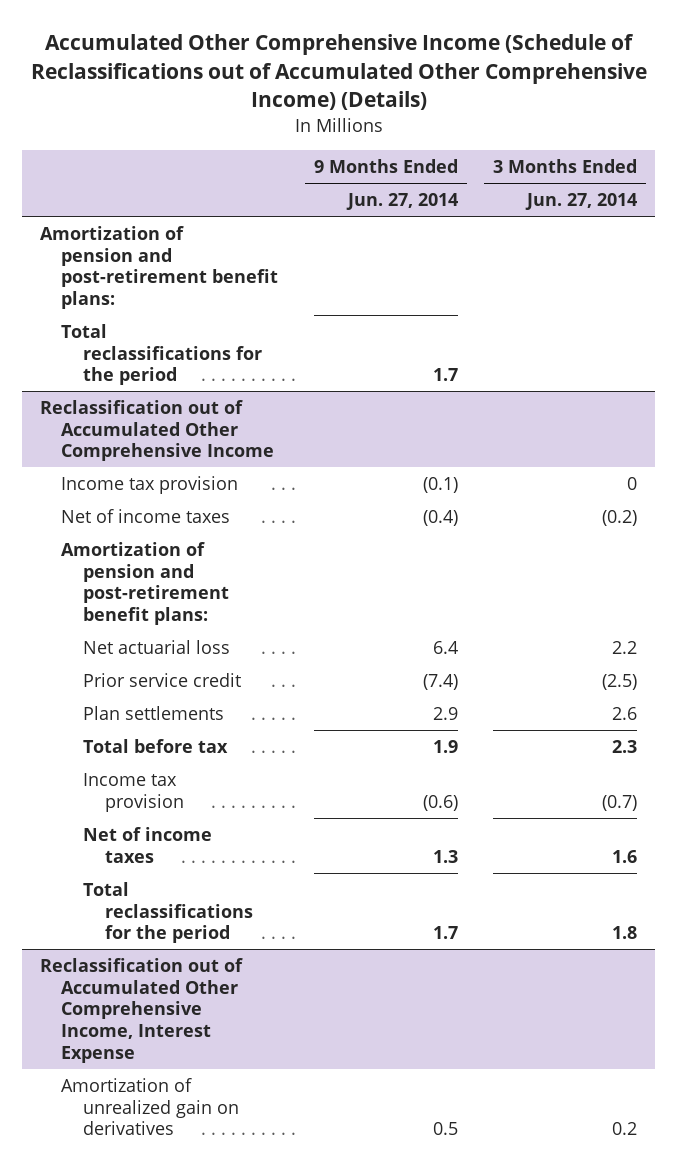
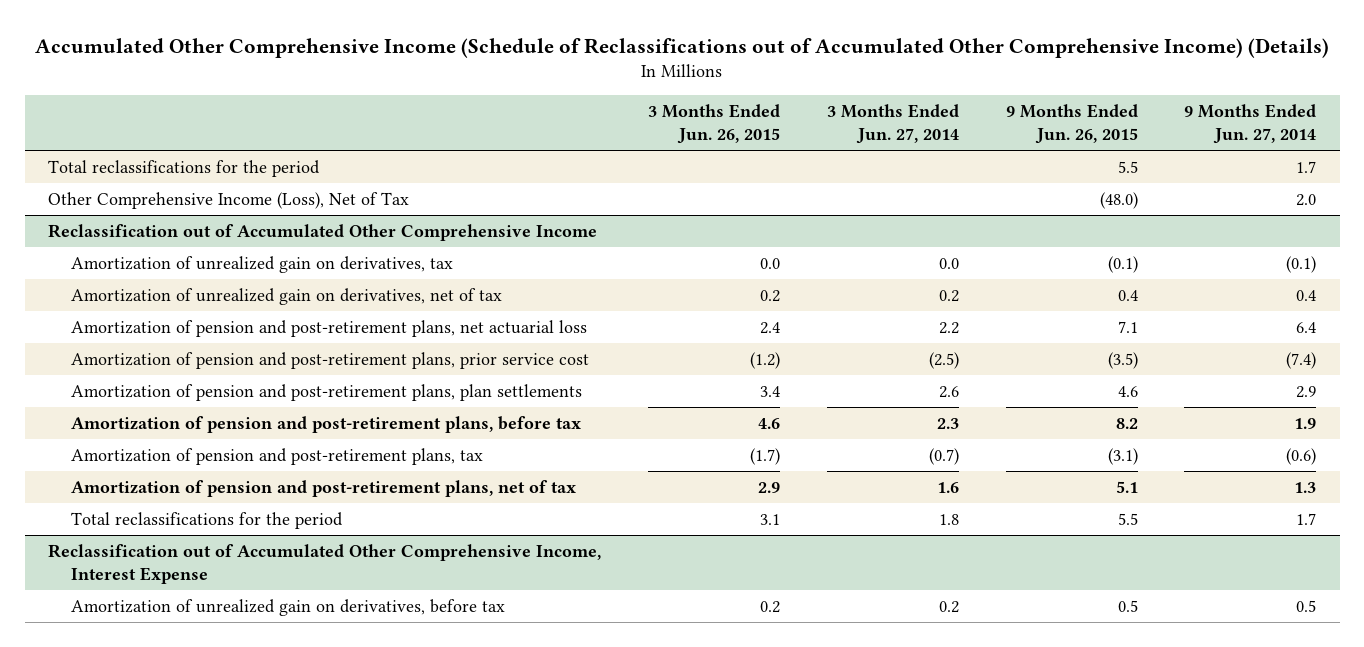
none -> [647,104,780,145] 3 Months Ended Jun. 26, 2015
none -> [1005,104,1138,145] 9 Months Ended Jun. 26, 2015
[39,225,279,310] Amortization of pension and post-retirement benefit plans: -> none
none -> [47,191,409,209] Other Comprehensive Income (Loss), Net of Tax
[61,475,239,494] Income tax provision -> none
[61,541,230,626] Amortization of pension and post-retirement benefit plans: -> none
none -> [71,255,454,273] Amortization of unrealized gain on derivatives, tax
[61,508,231,523] Net of income taxes -> [71,287,503,305] Amortization of unrealized gain on derivatives, net of tax
[422,509,458,526] (0.4) -> [1296,289,1317,301] 0.4
[602,509,638,526] (0.2) -> [938,289,959,302] 0.2
[83,639,231,654] Net actuarial loss -> [71,319,588,337] Amortization of pension and post-retirement plans, net actuarial loss
[83,672,242,687] Prior service credit -> [71,351,590,369] Amortization of pension and post-retirement plans, prior service cost
[83,705,225,720] Plan settlements -> [71,383,583,401] Amortization of pension and post-retirement plans, plan settlements
[83,738,229,753] Total before tax -> [71,415,582,433] Amortization of pension and post-retirement plans, before tax
[83,772,184,812] Income tax provision -> [71,447,484,465] Amortization of pension and post-retirement plans, tax
[83,826,213,863] Net of income taxes -> [71,479,577,497] Amortization of pension and post-retirement plans, net of tax
[61,1077,240,1136] Amortization of unrealized gain on derivatives -> [71,598,506,616] Amortization of unrealized gain on derivatives, before tax

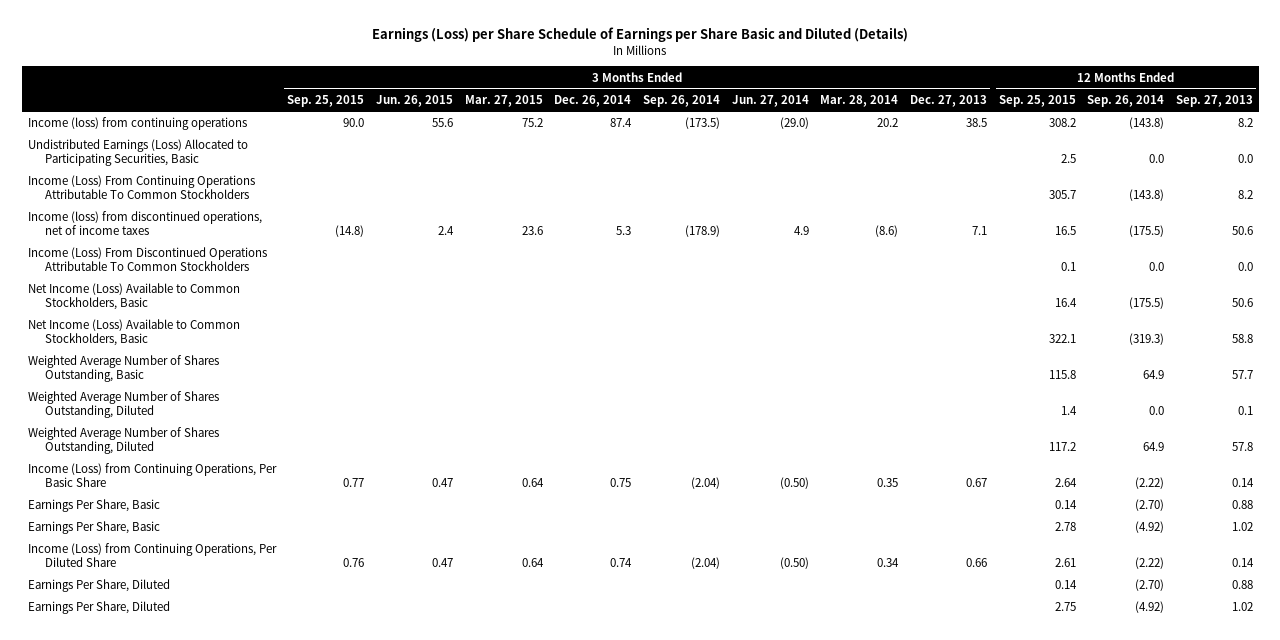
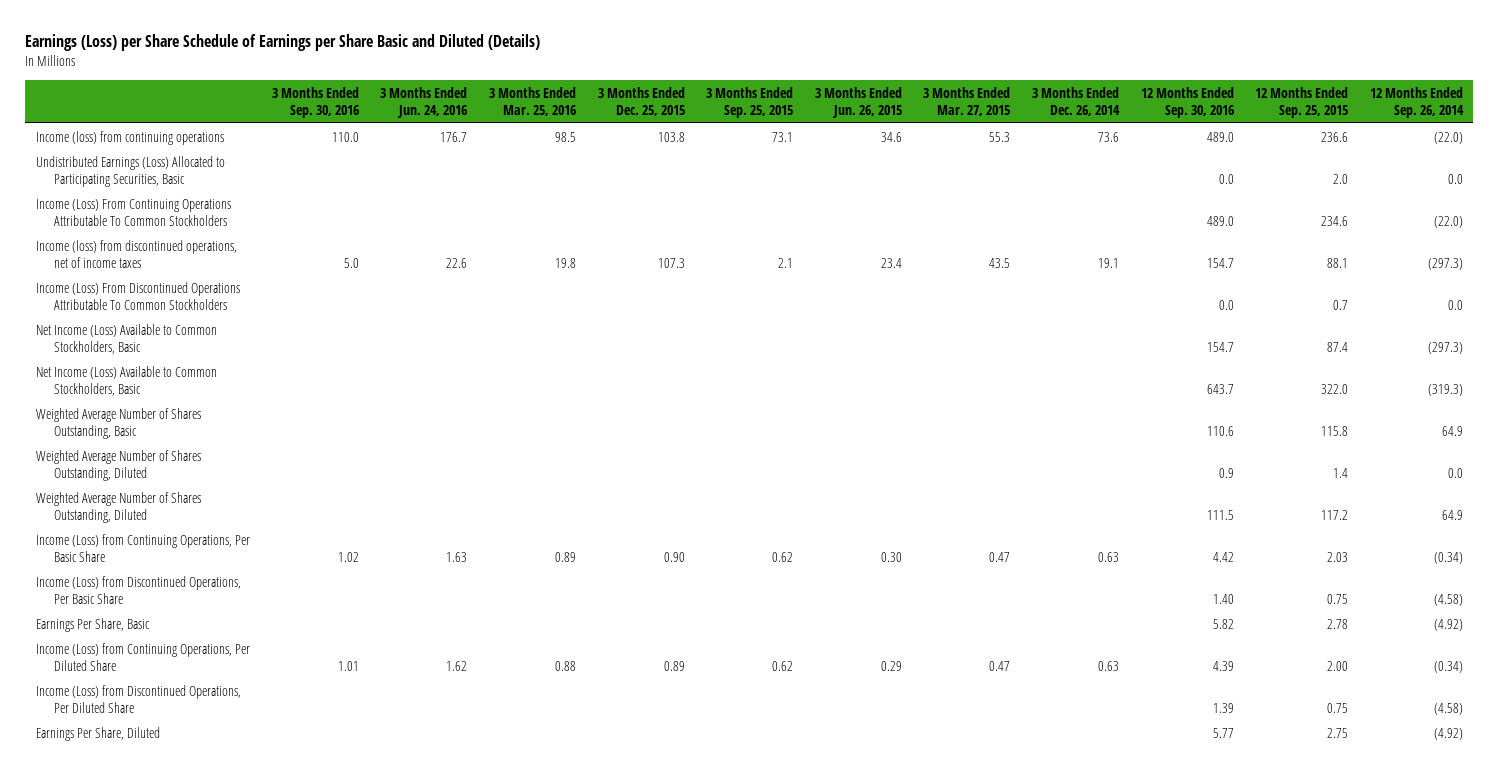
[642,95,720,108] Sep. 26, 2014 -> none
[731,95,809,108] Jun. 27, 2014 -> none
[820,95,899,108] Mar. 28, 2014 -> none
[909,95,987,108] Dec. 27, 2013 -> none
[1175,95,1253,108] Sep. 27, 2013 -> none
none -> [271,87,359,119] 3 Months Ended Sep. 30, 2016
none -> [380,87,468,119] 3 Months Ended Jun. 24, 2016
none -> [488,87,576,117] 3 Months Ended Mar. 25, 2016
none -> [597,87,685,117] 3 Months Ended Dec. 25, 2015
none -> [1140,87,1234,119] 12 Months Ended Sep. 30, 2016
[343,118,365,128] 90.0 -> [772,131,794,142] 73.1
[431,118,453,128] 55.6 -> [880,131,902,142] 34.6
[521,118,543,128] 75.2 -> [989,131,1011,142] 55.3
[610,118,633,128] 87.4 -> [1097,131,1119,142] 73.6
[1048,118,1076,128] 308.2 -> [1321,131,1349,142] 236.6
[1129,117,1165,130] (143.8) -> [1433,131,1463,144] (22.0)
[1060,154,1076,164] 2.5 -> [1333,173,1349,184] 2.0
[1048,190,1076,200] 305.7 -> [1321,215,1349,226] 234.6
[1129,189,1165,202] (143.8) -> [1433,215,1463,228] (22.0)
[335,225,365,238] (14.8) -> [778,257,794,268] 2.1
[437,226,454,236] 2.4 -> [880,257,902,268] 23.4
[521,226,543,236] 23.6 -> [989,257,1011,268] 43.5
[616,226,632,236] 5.3 -> [1097,257,1119,268] 19.1
[1054,226,1076,236] 16.5 -> [1327,257,1349,268] 88.1
[1129,225,1165,238] (175.5) -> [1427,257,1463,270] (297.3)
[1060,262,1076,272] 0.1 -> [1333,299,1349,310] 0.7
[1054,298,1077,308] 16.4 -> [1327,341,1349,352] 87.4
[1129,297,1165,310] (175.5) -> [1427,341,1463,354] (297.3)
[1048,334,1076,344] 322.1 -> [1321,383,1349,394] 322.0
[343,478,365,488] 0.77 -> [772,551,794,562] 0.62
[431,478,453,488] 0.47 -> [880,551,902,562] 0.30
[521,478,544,488] 0.64 -> [989,551,1011,562] 0.47
[610,478,632,488] 0.75 -> [1097,551,1119,562] 0.63
[1054,478,1077,488] 2.64 -> [1327,551,1349,562] 2.03
[1135,477,1165,490] (2.22) -> [1433,551,1463,564] (0.34)
[27,499,160,513] Earnings Per Share, Basic -> [36,575,242,604] Income (Loss) from Discontinued Operations, Per Basic Share
[1054,500,1077,510] 0.14 -> [1327,593,1349,604] 0.75
[1135,499,1165,512] (2.70) -> [1433,593,1463,606] (4.58)
[343,558,365,568] 0.76 -> [772,660,794,671] 0.62
[431,558,453,568] 0.47 -> [880,660,902,671] 0.29
[521,558,544,568] 0.64 -> [989,660,1011,671] 0.47
[610,558,633,568] 0.74 -> [1097,660,1119,671] 0.63
[1054,558,1076,568] 2.61 -> [1327,660,1349,671] 2.00
[1135,557,1165,570] (2.22) -> [1433,660,1463,673] (0.34)
[27,579,170,593] Earnings Per Share, Diluted -> [36,684,242,713] Income (Loss) from Discontinued Operations, Per Diluted Share
[1054,580,1077,590] 0.14 -> [1327,702,1349,713] 0.75
[1135,579,1165,592] (2.70) -> [1433,702,1463,715] (4.58)

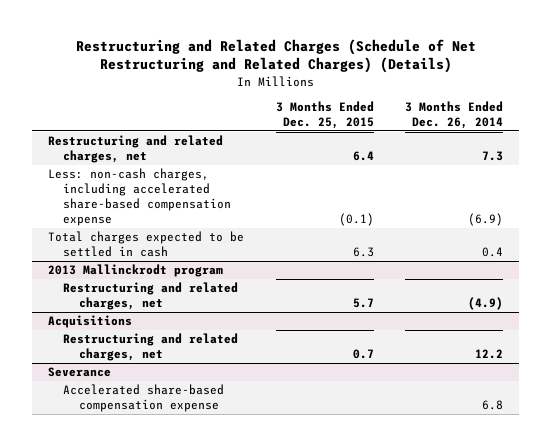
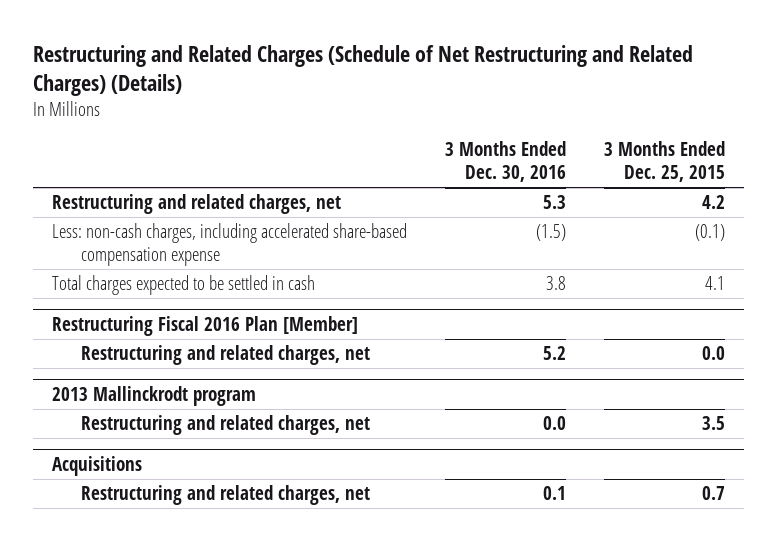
[405,101,504,129] 3 Months Ended Dec. 26, 2014 -> none
none -> [444,141,566,182] 3 Months Ended Dec. 30, 2016
[352,151,374,162] 6.4 -> [701,195,725,210] 4.2
[352,247,374,258] 6.3 -> [704,276,725,291] 4.1
none -> [51,315,358,336] Restructuring Fiscal 2016 Plan [Member]
none -> [81,345,371,366] Restructuring and related charges, net
[352,298,374,309] 5.7 -> [701,416,725,431] 3.5
[47,367,111,378] Severance -> none
[63,384,225,413] Accelerated share-based compensation expense -> none

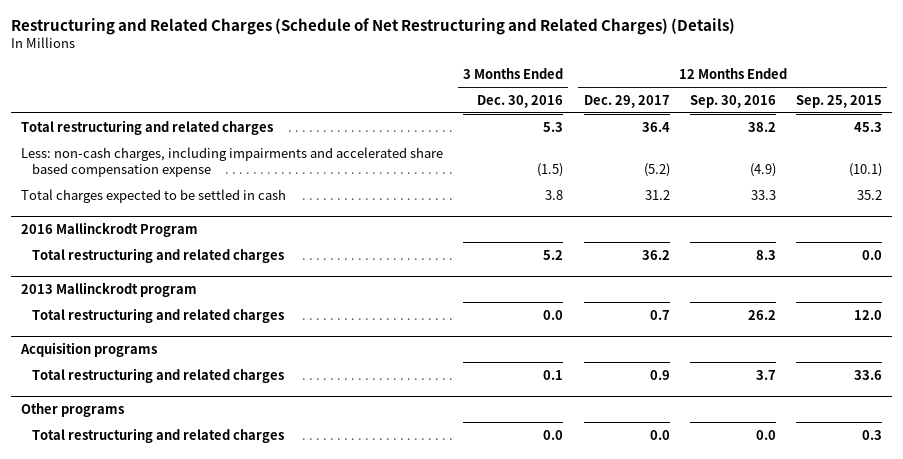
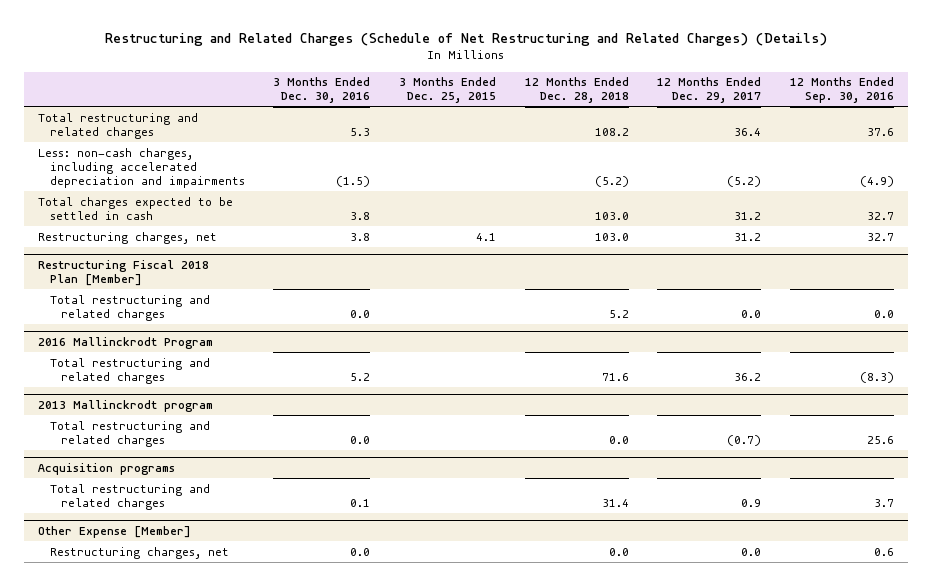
[796,94,883,108] Sep. 25, 2015 -> none
none -> [399,77,497,104] 3 Months Ended Dec. 25, 2015
none -> [524,77,629,104] 12 Months Ended Dec. 28, 2018
[747,121,776,132] 38.2 -> [867,127,895,136] 37.6
[20,146,443,177] Less: non-cash charges, including impairments and accelerated share based compensation expense -> [38,147,245,188] Less: non-cash charges, including accelerated depreciation and impairments
[750,189,776,200] 33.3 -> [867,211,895,220] 32.7
none -> [38,231,218,244] Restructuring charges, net
none -> [38,259,210,286] Restructuring Fiscal 2018 Plan [Member]
none -> [49,294,210,321] Total restructuring and related charges
[755,249,776,260] 8.3 -> [860,371,895,383] (8.3)
[649,309,670,320] 0.7 -> [727,434,762,446] (0.7)
[747,309,776,320] 26.2 -> [867,435,895,444] 25.6
[20,402,124,417] Other programs -> none
[31,427,284,443] Total restructuring and related charges -> none
none -> [38,525,192,538] Other Expense [Member]
none -> [49,546,229,559] Restructuring charges, net

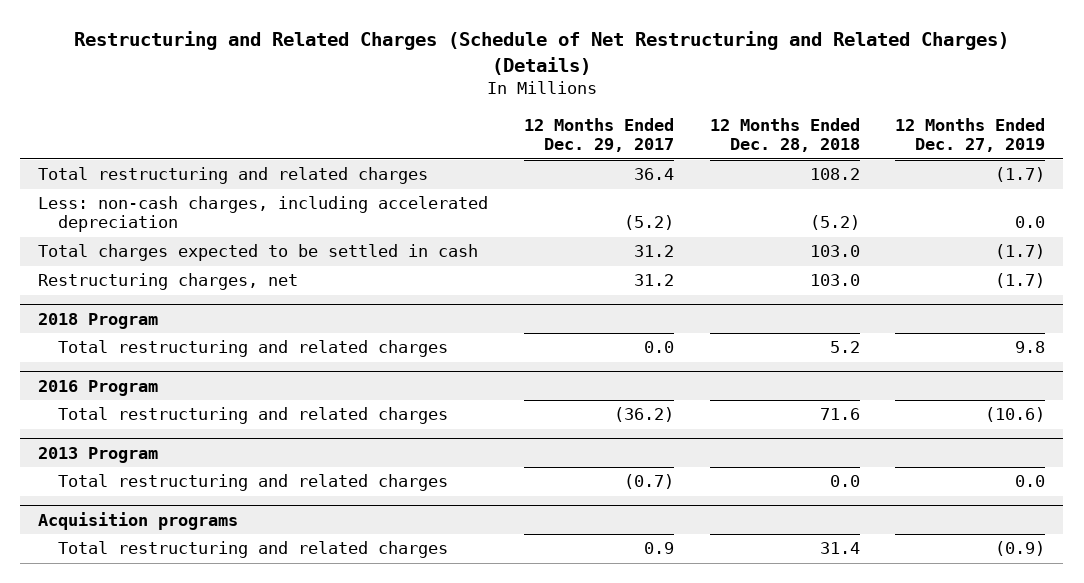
[273,77,371,104] 3 Months Ended Dec. 30, 2016 -> none
[399,77,497,104] 3 Months Ended Dec. 25, 2015 -> none
[790,77,895,104] 12 Months Ended Sep. 30, 2016 -> none
none -> [895,118,1046,153] 12 Months Ended Dec. 27, 2019
[38,147,245,188] Less: non-cash charges, including accelerated depreciation and impairments -> [38,196,489,233] Less: non-cash charges, including accelerated depreciation
[38,259,210,286] Restructuring Fiscal 2018 Plan [Member] -> [38,312,159,329] 2018 Program
[38,336,214,349] 2016 Mallinckrodt Program -> [38,379,159,396] 2016 Program
[734,372,762,381] 36.2 -> [614,407,675,423] (36.2)
[38,399,214,412] 2013 Mallinckrodt program -> [38,446,159,463] 2013 Program
[38,525,192,538] Other Expense [Member] -> none
[49,546,229,559] Restructuring charges, net -> none

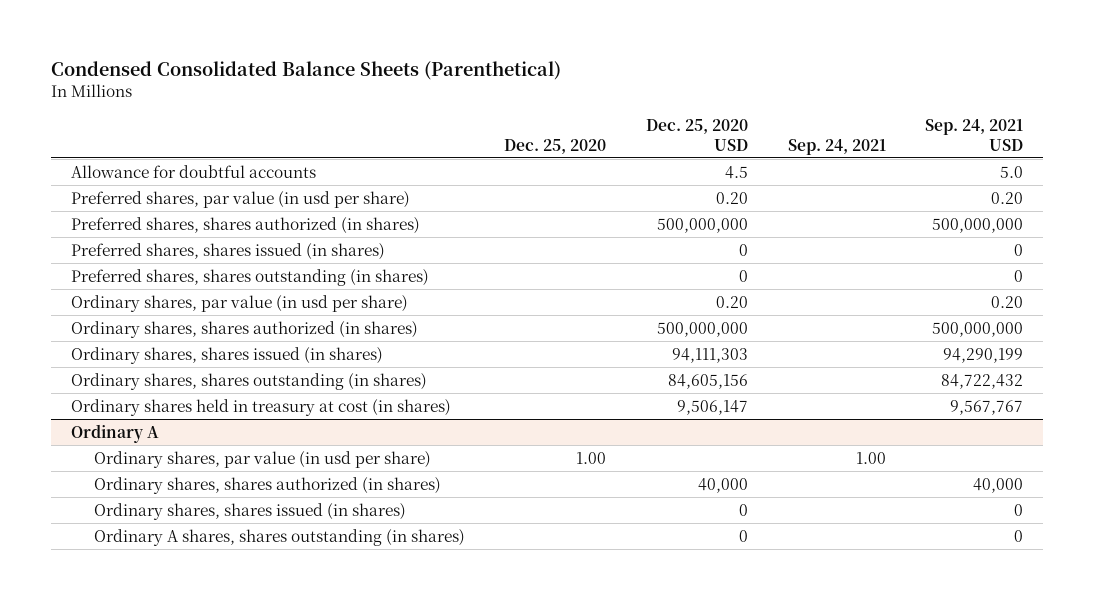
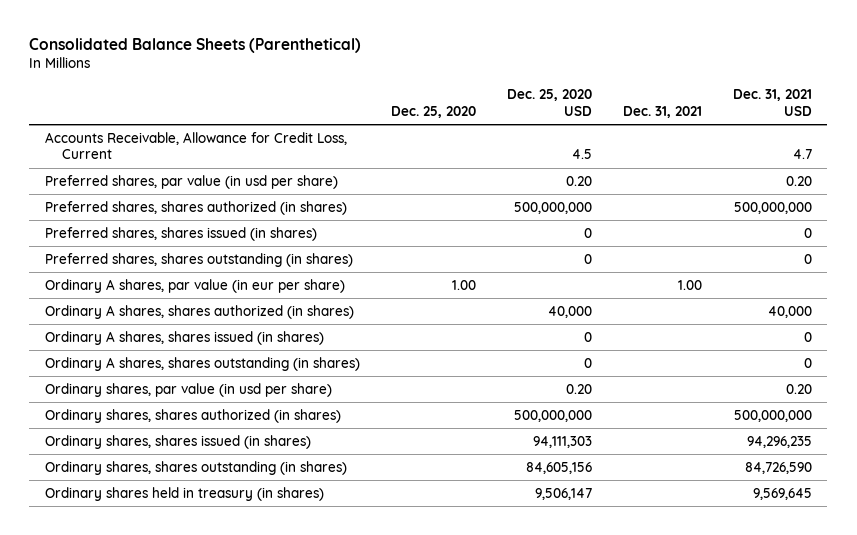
[51,60,562,80] Condensed Consolidated Balance Sheets (Parenthetical) -> [29,38,362,54] Consolidated Balance Sheets (Parenthetical)
[787,138,886,155] Sep. 24, 2021 -> none
[925,119,1024,151] Sep. 24, 2021 USD -> none
none -> [622,106,702,119] Dec. 31, 2021
none -> [732,89,812,117] Dec. 31, 2021 USD
[71,164,317,178] Allowance for doubtful accounts -> [44,131,347,160] Accounts Receivable, Allowance for Credit Loss, Current
none -> [44,278,345,293] Ordinary A shares, par value (in eur per share)
none -> [44,304,354,319] Ordinary A shares, shares authorized (in shares)
none -> [44,330,324,345] Ordinary A shares, shares issued (in shares)
none -> [44,356,360,371] Ordinary A shares, shares outstanding (in shares)
[71,423,160,443] Ordinary A -> none
[93,450,431,468] Ordinary shares, par value (in usd per share) -> none
[93,476,441,494] Ordinary shares, shares authorized (in shares) -> none
[93,502,406,520] Ordinary shares, shares issued (in shares) -> none
[93,528,465,546] Ordinary A shares, shares outstanding (in shares) -> none
[71,398,452,416] Ordinary shares held in treasury at cost (in shares) -> [44,486,324,501] Ordinary shares held in treasury (in shares)

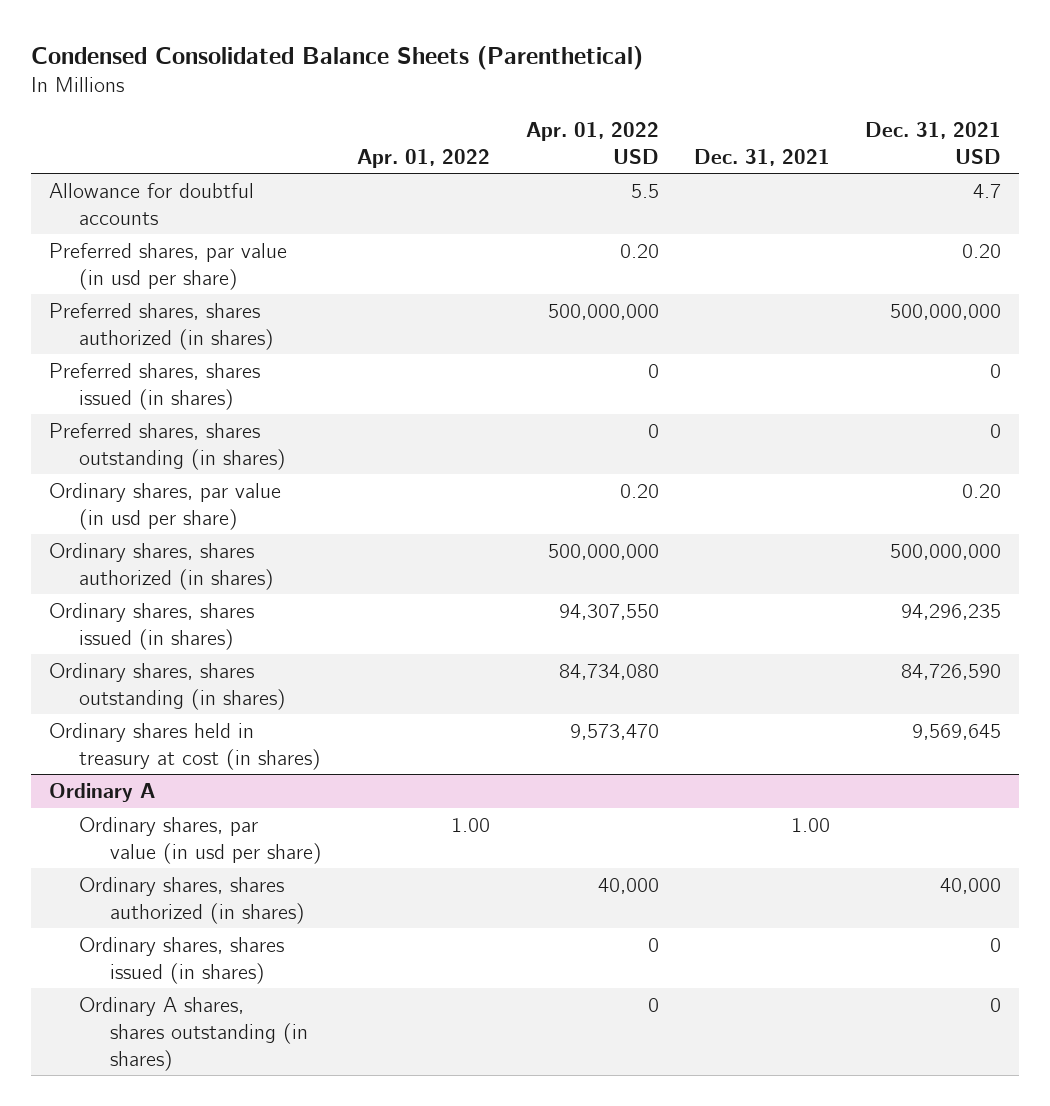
[29,38,362,54] Consolidated Balance Sheets (Parenthetical) -> [31,45,644,70] Condensed Consolidated Balance Sheets (Parenthetical)
[390,106,476,119] Dec. 25, 2020 -> none
[506,89,592,117] Dec. 25, 2020 USD -> none
none -> [357,148,491,168] Apr. 01, 2022
none -> [525,121,659,164] Apr. 01, 2022 USD
[44,131,347,160] Accounts Receivable, Allowance for Credit Loss, Current -> [48,183,254,225] Allowance for doubtful accounts
[44,278,345,293] Ordinary A shares, par value (in eur per share) -> none
[44,304,354,319] Ordinary A shares, shares authorized (in shares) -> none
[44,330,324,345] Ordinary A shares, shares issued (in shares) -> none
[44,356,360,371] Ordinary A shares, shares outstanding (in shares) -> none
[44,486,324,501] Ordinary shares held in treasury (in shares) -> [48,723,322,770] Ordinary shares held in treasury at cost (in shares)
none -> [48,783,155,803] Ordinary A
none -> [79,817,322,864] Ordinary shares, par value (in usd per share)
none -> [79,877,305,924] Ordinary shares, shares authorized (in shares)
none -> [79,937,285,984] Ordinary shares, shares issued (in shares)
none -> [79,997,308,1071] Ordinary A shares, shares outstanding (in shares)

